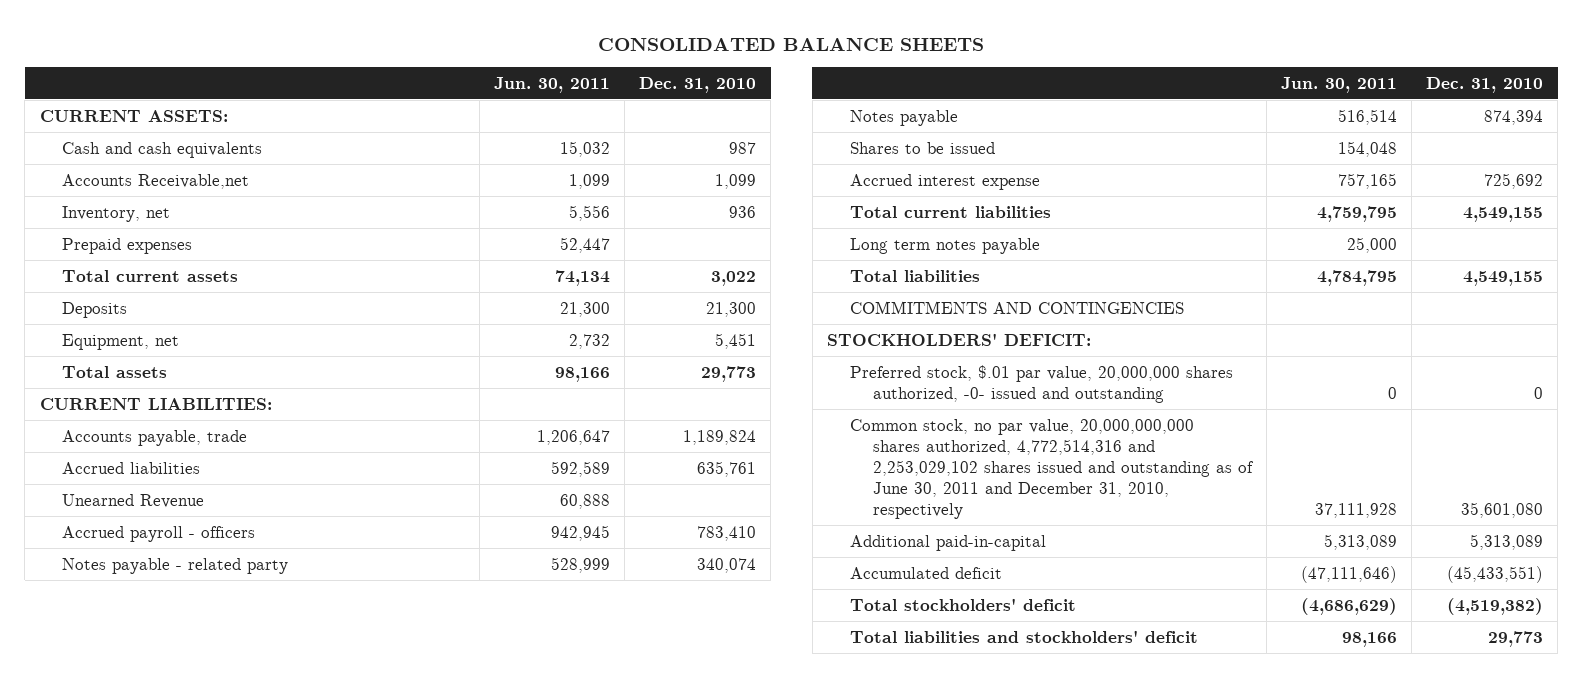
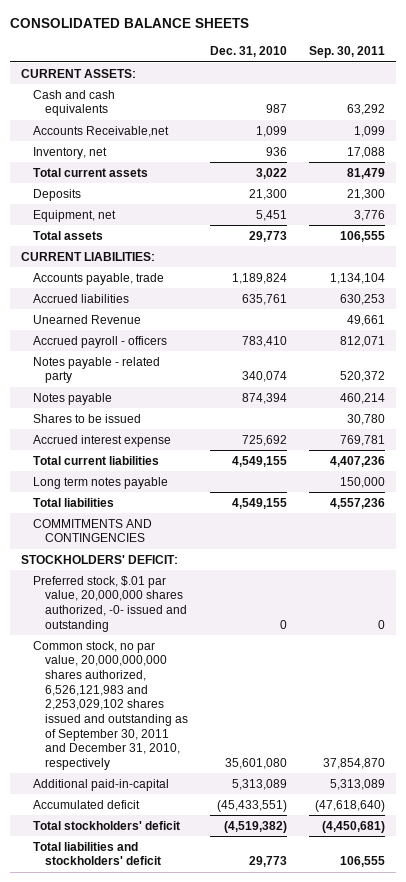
[493,76,610,93] Jun. 30, 2011 -> none
none -> [308,46,385,59] Sep. 30, 2011
[62,237,193,254] Prepaid expenses -> none
[849,418,1254,519] Common stock, no par value, 20,000,000,000 shares authorized, 4,772,514,316 and 2,253,029,102 shares issued and outstanding as of June 30, 2011 and December 31, 2010, respectively -> [33,640,188,770] Common stock, no par value, 20,000,000,000 shares authorized, 6,526,121,983 and 2,253,029,102 shares issued and outstanding as of September 30, 2011 and December 31, 2010, respectively

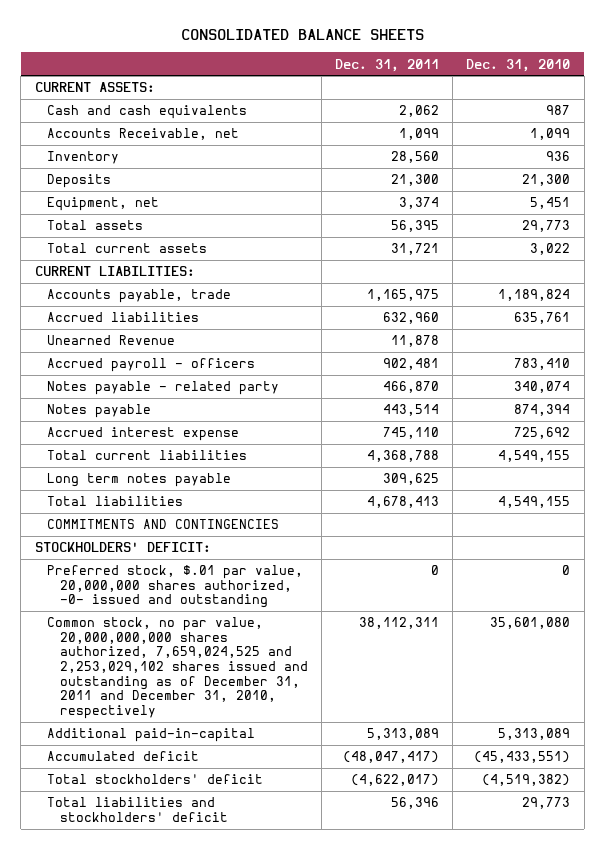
[308,46,385,59] Sep. 30, 2011 -> none
none -> [335,58,440,72] Dec. 31, 2011
[33,125,170,137] Accounts Receivable,net -> [47,128,240,141] Accounts Receivable, net
[33,146,108,159] Inventory, net -> [47,151,120,165] Inventory
[33,167,149,177] Total current assets -> [47,243,208,254] Total current assets
[33,413,142,423] Shares to be issued -> none
[33,640,188,770] Common stock, no par value, 20,000,000,000 shares authorized, 6,526,121,983 and 2,253,029,102 shares issued and outstanding as of September 30, 2011 and December 31, 2010, respectively -> [47,617,308,720] Common stock, no par value, 20,000,000,000 shares authorized, 7,659,024,525 and 2,253,029,102 shares issued and outstanding as of December 31, 2011 and December 31, 2010, respectively

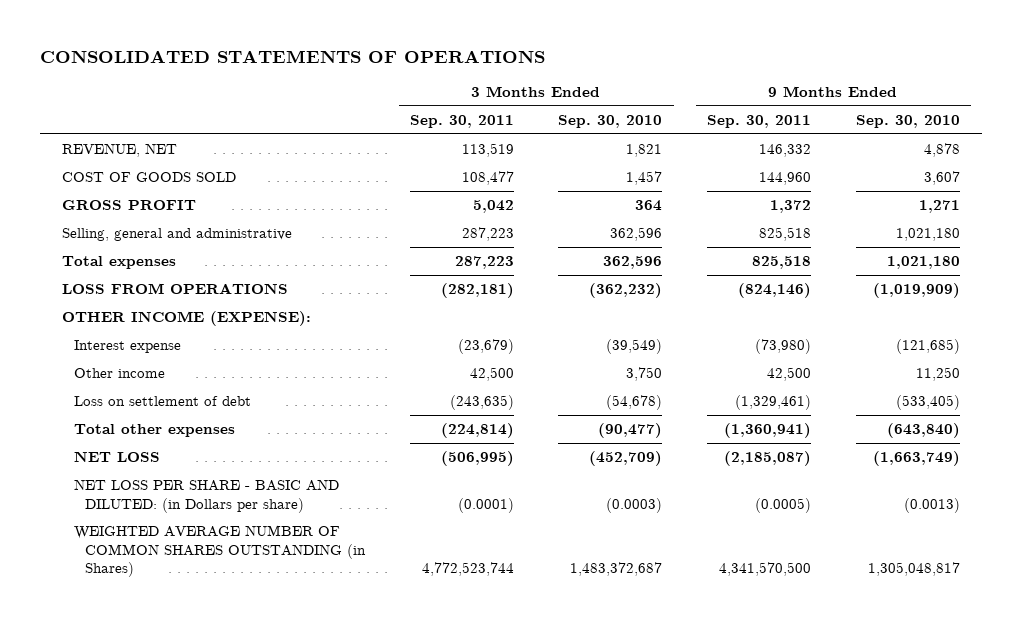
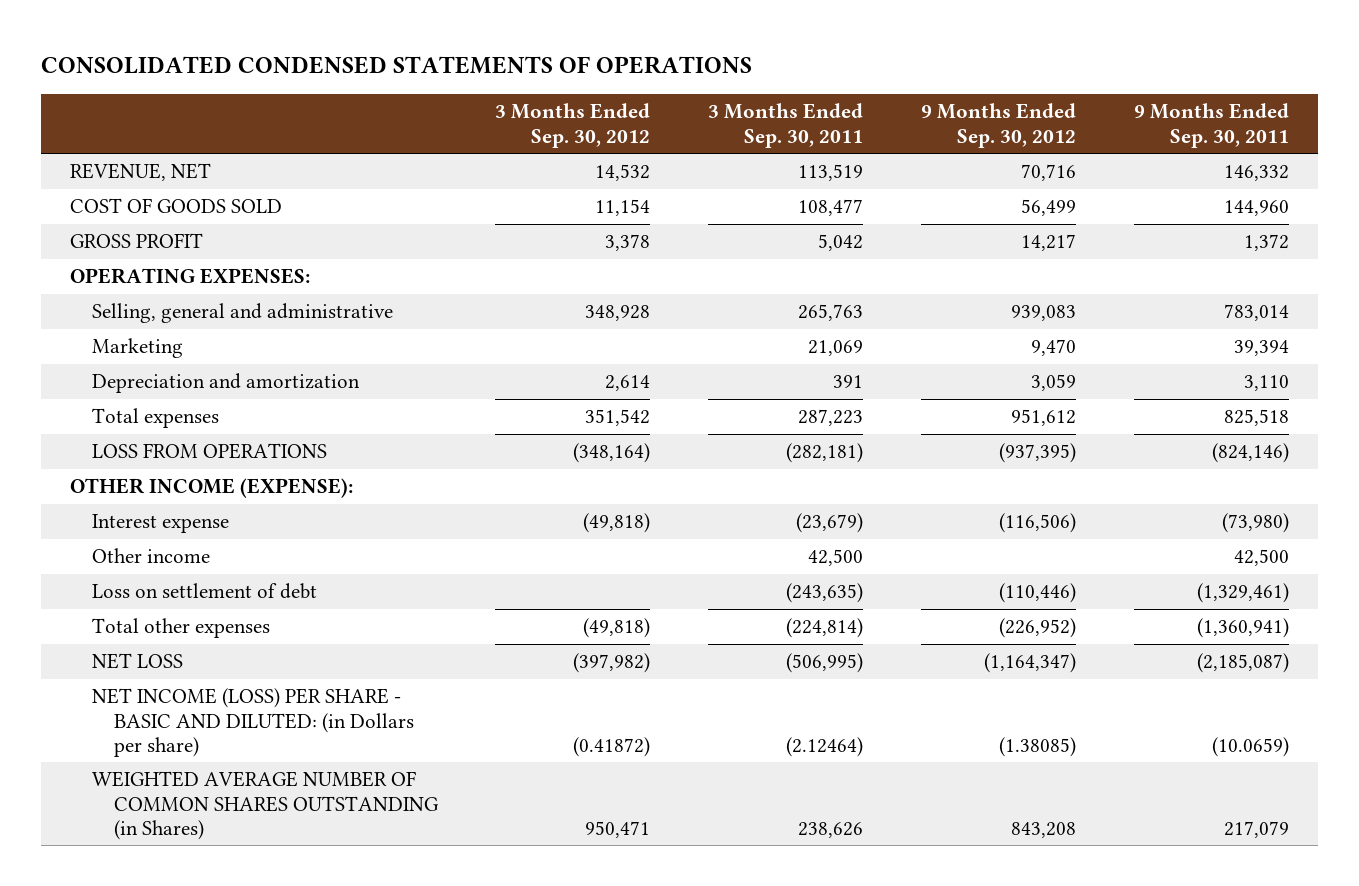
[39,49,545,63] CONSOLIDATED STATEMENTS OF OPERATIONS -> [40,56,752,75] CONSOLIDATED CONDENSED STATEMENTS OF OPERATIONS
[558,115,663,129] Sep. 30, 2010 -> none
[855,115,960,129] Sep. 30, 2010 -> none
none -> [495,103,651,148] 3 Months Ended Sep. 30, 2012
none -> [920,103,1076,148] 9 Months Ended Sep. 30, 2012
none -> [69,268,310,285] OPERATING EXPENSES:
[461,227,514,242] 287,223 -> [798,304,864,322] 265,763
[759,227,812,242] 825,518 -> [1223,304,1289,322] 783,014
none -> [91,338,183,359] Marketing
none -> [91,373,360,394] Depreciation and amortization
[73,479,339,513] NET LOSS PER SHARE - BASIC AND DILUTED: (in Dollars per share) -> [91,688,414,757] NET INCOME (LOSS) PER SHARE - BASIC AND DILUTED: (in Dollars per share)
[457,497,514,513] (0.0001) -> [786,736,864,757] (2.12464)
[755,497,812,513] (0.0005) -> [1211,736,1289,757] (10.0659)
[421,562,514,577] 4,772,523,744 -> [798,821,864,838] 238,626
[719,562,812,577] 4,341,570,500 -> [1223,820,1289,838] 217,079

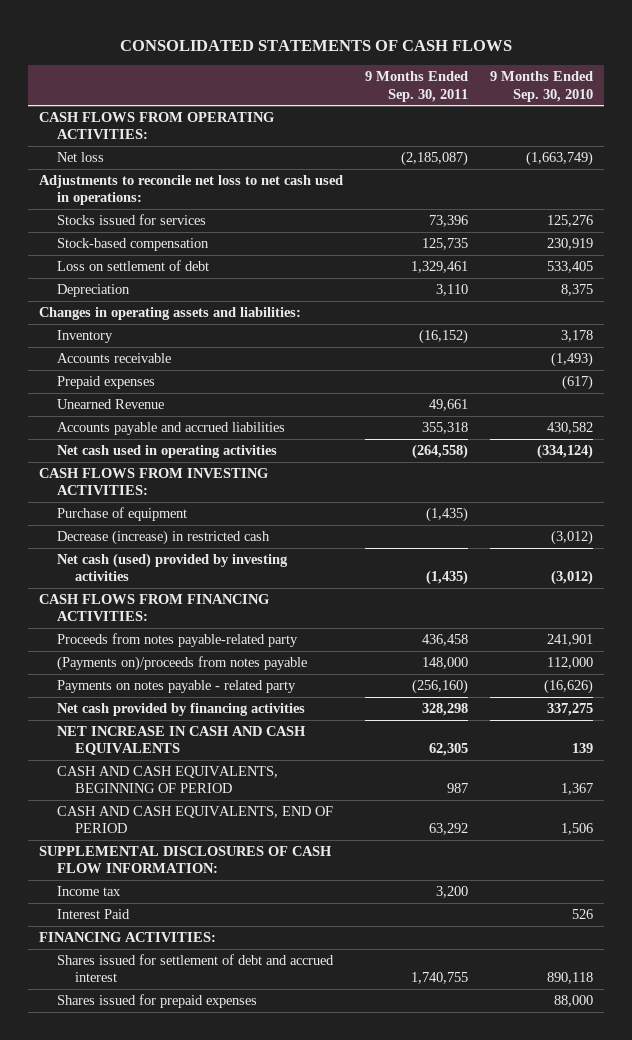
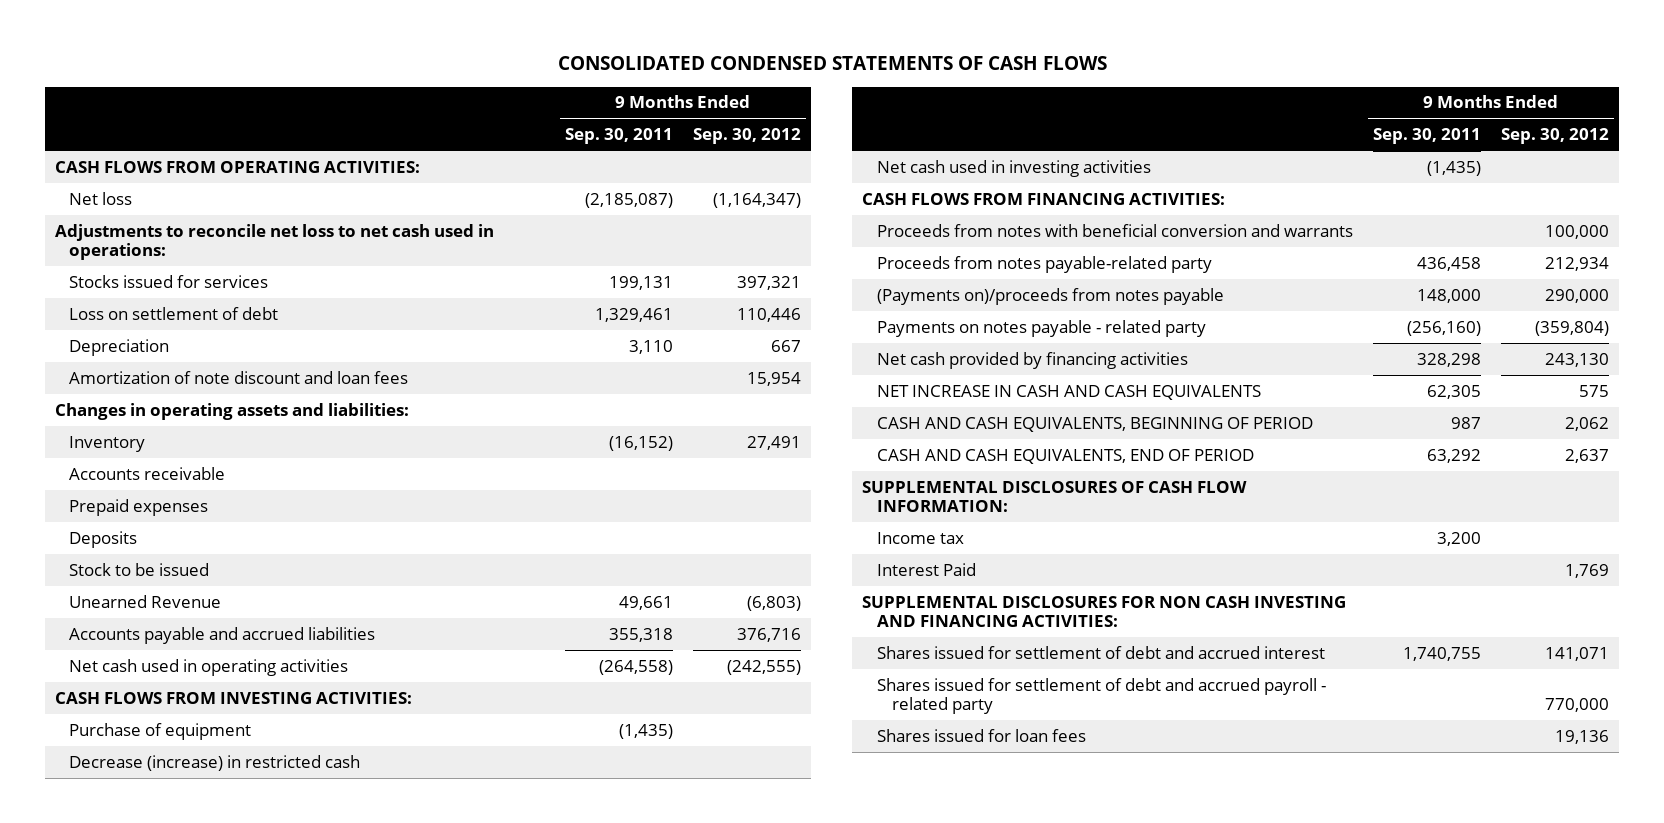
[120,39,513,51] CONSOLIDATED STATEMENTS OF CASH FLOWS -> [557,56,1107,71] CONSOLIDATED CONDENSED STATEMENTS OF CASH FLOWS
[490,71,594,102] 9 Months Ended Sep. 30, 2010 -> none
none -> [693,128,802,145] Sep. 30, 2012
[57,238,210,252] Stock-based compensation -> none
[429,215,469,228] 73,396 -> [609,275,674,290] 199,131
none -> [69,370,409,384] Amortization of note discount and loan fees
none -> [69,530,138,548] Deposits
none -> [69,562,210,576] Stock to be issued
[57,553,289,582] Net cash (used) provided by investing activities -> [876,159,1151,177] Net cash used in investing activities
none -> [876,223,1353,237] Proceeds from notes with beneficial conversion and warrants
[39,932,217,943] FINANCING ACTIVITIES: -> none
none -> [862,595,1347,627] SUPPLEMENTAL DISCLOSURES FOR NON CASH INVESTING AND FINANCING ACTIVITIES:
[57,994,258,1009] Shares issued for prepaid expenses -> none
none -> [876,677,1326,714] Shares issued for settlement of debt and accrued payroll - related party
none -> [876,728,1086,742] Shares issued for loan fees

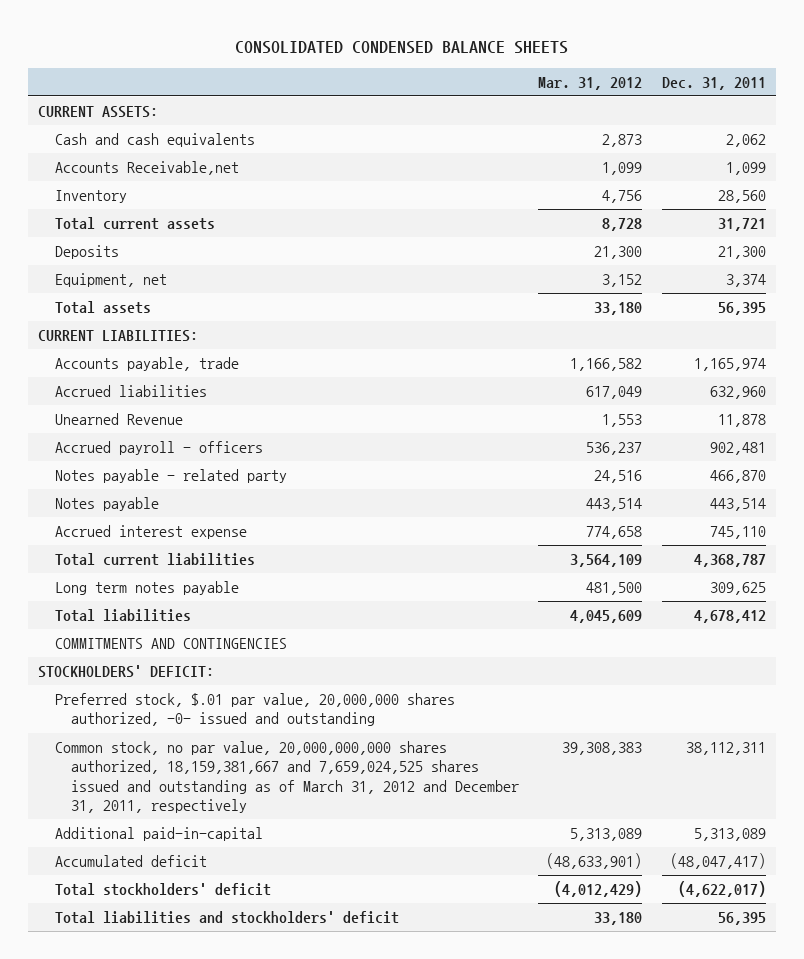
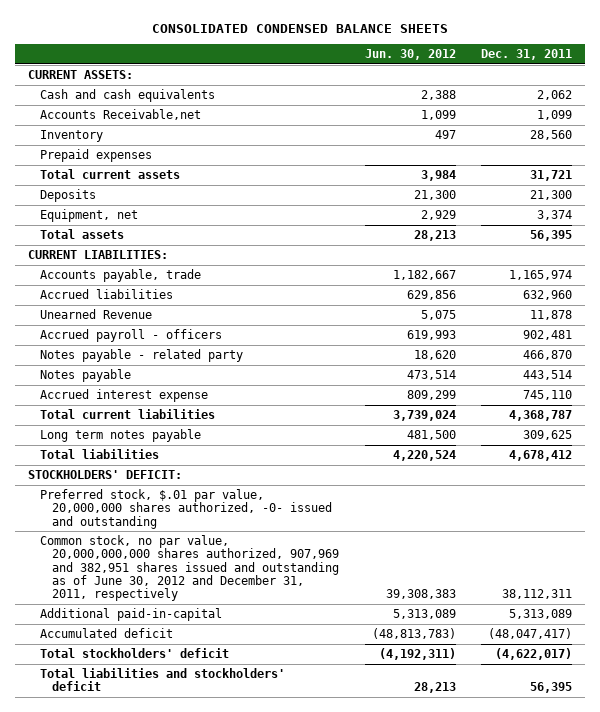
[538,76,643,90] Mar. 31, 2012 -> none
none -> [364,49,456,61] Jun. 30, 2012
none -> [39,149,152,163] Prepaid expenses
[54,638,287,650] COMMITMENTS AND CONTINGENCIES -> none
[54,741,519,814] Common stock, no par value, 20,000,000,000 shares authorized, 18,159,381,667 and 7,659,024,525 shares issued and outstanding as of March 31, 2012 and December 31, 2011, respectively -> [39,535,340,602] Common stock, no par value, 20,000,000,000 shares authorized, 907,969 and 382,951 shares issued and outstanding as of June 30, 2012 and December 31, 2011, respectively

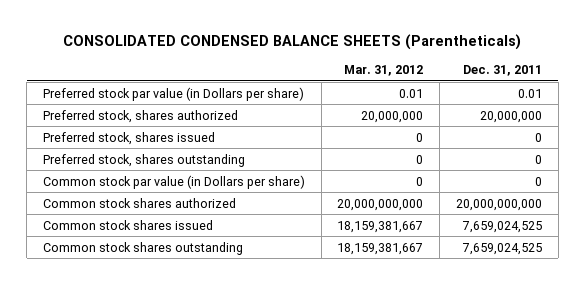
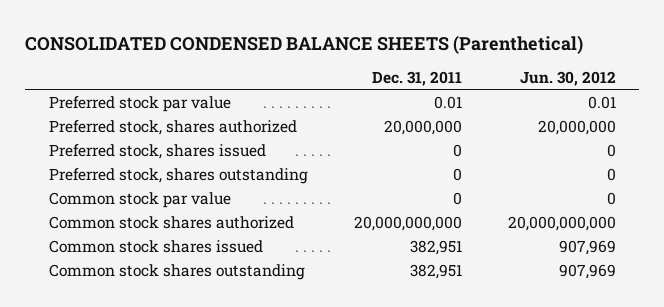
[63,34,522,51] CONSOLIDATED CONDENSED BALANCE SHEETS (Parentheticals) -> [25,34,584,54] CONSOLIDATED CONDENSED BALANCE SHEETS (Parenthetical)
[344,65,424,77] Mar. 31, 2012 -> none
none -> [519,70,616,86] Jun. 30, 2012
[42,86,304,101] Preferred stock par value (in Dollars per share) -> [48,95,231,112] Preferred stock par value
[42,174,305,189] Common stock par value (in Dollars per share) -> [48,191,231,208] Common stock par value
[461,220,542,233] 7,659,024,525 -> [409,239,462,255] 382,951
[461,242,542,255] 7,659,024,525 -> [409,263,462,279] 382,951

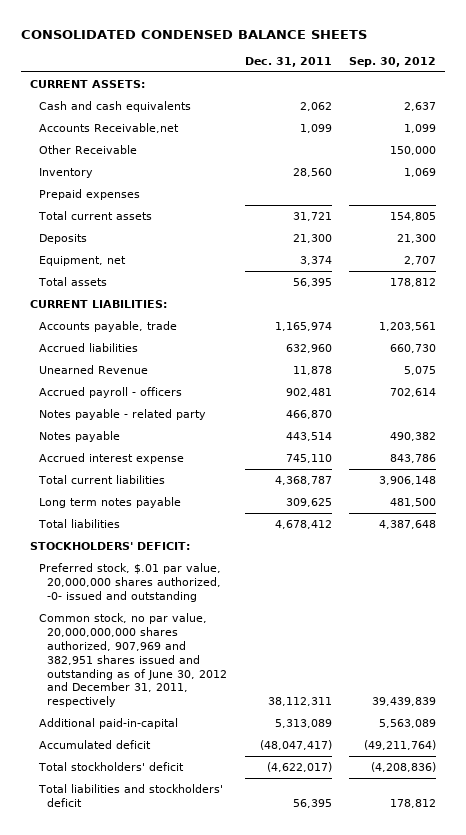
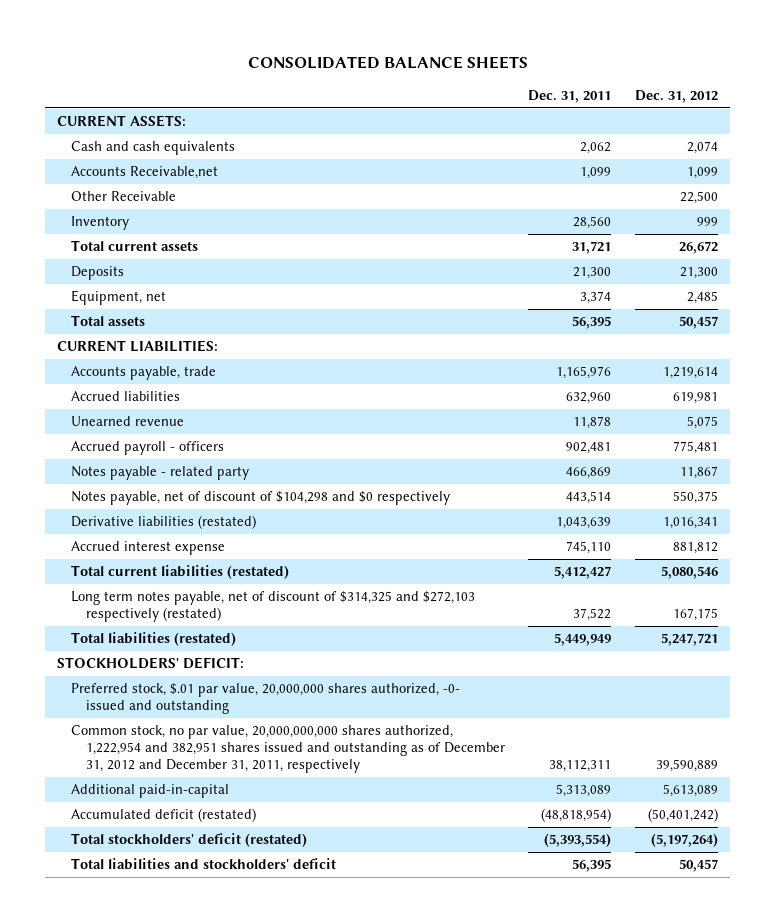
[21,29,368,39] CONSOLIDATED CONDENSED BALANCE SHEETS -> [247,55,528,69] CONSOLIDATED BALANCE SHEETS
[349,56,437,67] Sep. 30, 2012 -> none
none -> [634,89,718,103] Dec. 31, 2012
[38,189,140,201] Prepaid expenses -> none
[274,322,332,332] 1,165,974 -> [556,366,612,380] 1,165,976
[38,365,148,375] Unearned Revenue -> [71,416,185,427] Unearned revenue
[285,410,332,420] 466,870 -> [566,467,612,480] 466,869
[38,431,120,443] Notes payable -> [71,491,451,506] Notes payable, net of discount of $104,298 and $0 respectively
none -> [71,515,257,530] Derivative liabilities (restated)
[37,475,165,485] Total current liabilities -> [71,565,290,580] Total current liabilities (restated)
[274,476,332,486] 4,368,787 -> [554,566,612,580] 5,412,427
[38,497,181,509] Long term notes payable -> [71,591,476,623] Long term notes payable, net of discount of $314,325 and $272,103 respectively (restated)
[285,498,332,508] 309,625 -> [573,608,612,622] 37,522
[37,519,120,529] Total liabilities -> [71,632,237,647] Total liabilities (restated)
[274,520,332,530] 4,678,412 -> [554,633,612,647] 5,449,949
[38,613,228,708] Common stock, no par value, 20,000,000,000 shares authorized, 907,969 and 382,951 shares issued and outstanding as of June 30, 2012 and December 31, 2011, respectively -> [71,725,505,774] Common stock, no par value, 20,000,000,000 shares authorized, 1,222,954 and 382,951 shares issued and outstanding as of December 31, 2012 and December 31, 2011, respectively
[38,740,151,750] Accumulated deficit -> [71,808,257,823] Accumulated deficit (restated)
[259,740,332,751] (48,047,417) -> [541,808,612,823] (48,818,954)
[37,762,184,772] Total stockholders' deficit -> [71,833,308,848] Total stockholders' deficit (restated)
[266,762,332,773] (4,622,017) -> [544,833,612,848] (5,393,554)

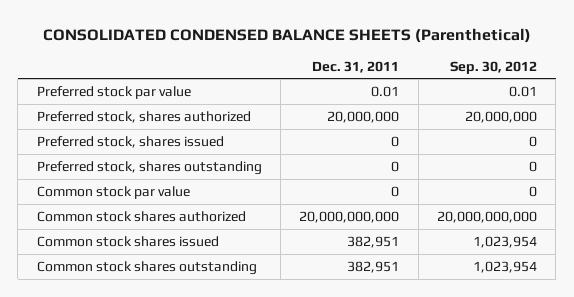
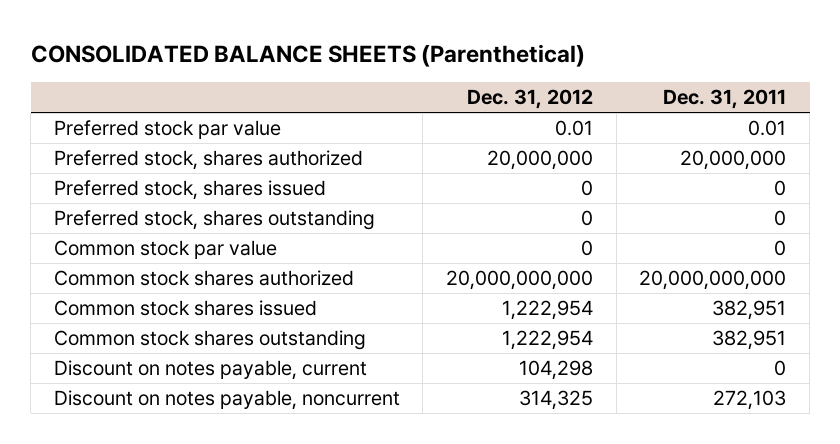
[42,27,531,43] CONSOLIDATED CONDENSED BALANCE SHEETS (Parenthetical) -> [30,43,585,67] CONSOLIDATED BALANCE SHEETS (Parenthetical)
[450,60,538,74] Sep. 30, 2012 -> none
none -> [467,89,594,110] Dec. 31, 2012
none -> [53,360,367,381] Discount on notes payable, current
none -> [53,390,400,411] Discount on notes payable, noncurrent

